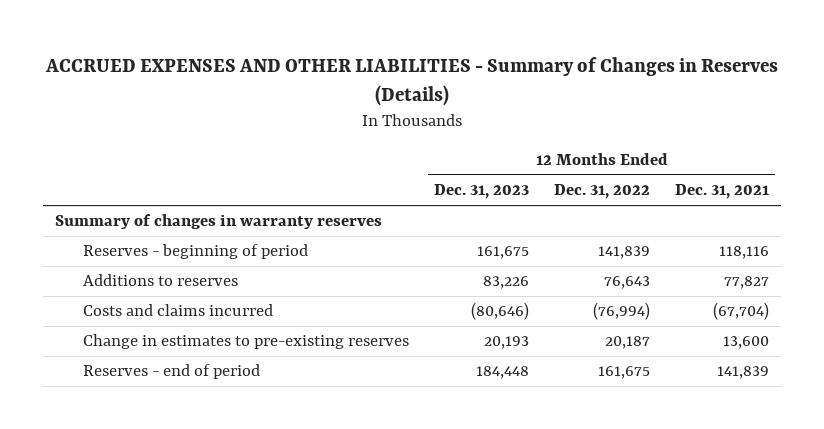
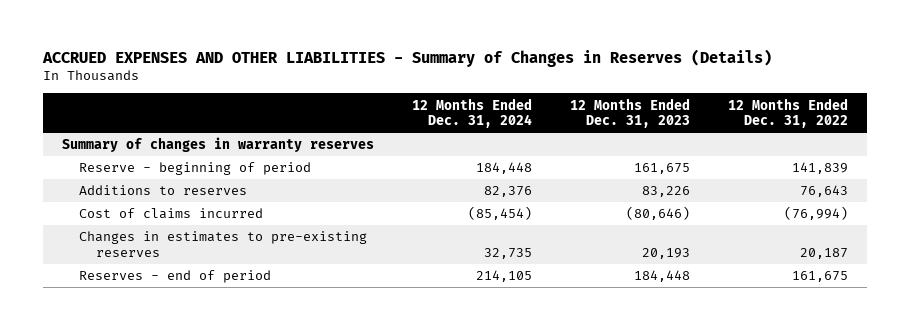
[674,184,769,200] Dec. 31, 2021 -> none
none -> [411,97,532,129] 12 Months Ended Dec. 31, 2024
[83,244,309,260] Reserves - beginning of period -> [78,162,311,176] Reserve - beginning of period
[83,304,274,317] Costs and claims incurred -> [78,208,263,220] Cost of claims incurred
[83,334,410,350] Change in estimates to pre-existing reserves -> [78,231,367,257] Changes in estimates to pre-existing reserves

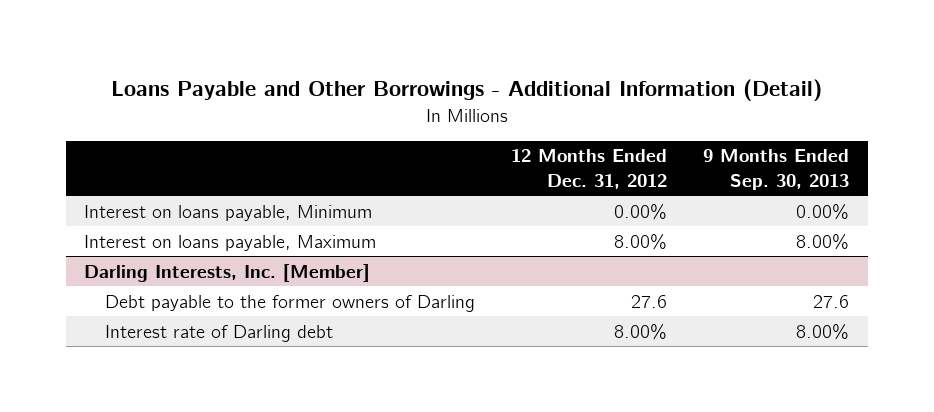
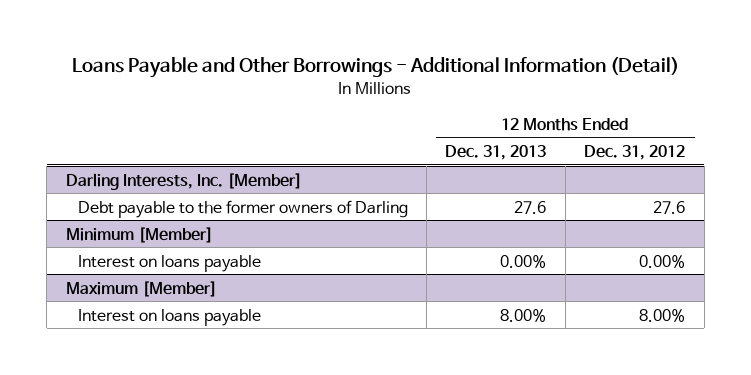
[703,149,850,190] 9 Months Ended Sep. 30, 2013 -> none
none -> [445,145,547,161] Dec. 31, 2013
[84,204,373,221] Interest on loans payable, Minimum -> none
[84,234,377,251] Interest on loans payable, Maximum -> none
[104,324,333,342] Interest rate of Darling debt -> none
none -> [65,226,213,243] Minimum [Member]
none -> [77,254,261,272] Interest on loans payable
none -> [65,280,217,297] Maximum [Member]
none -> [77,308,261,326] Interest on loans payable

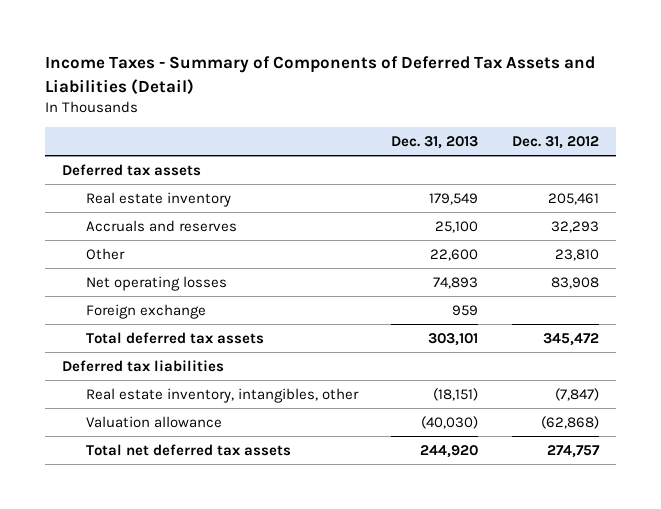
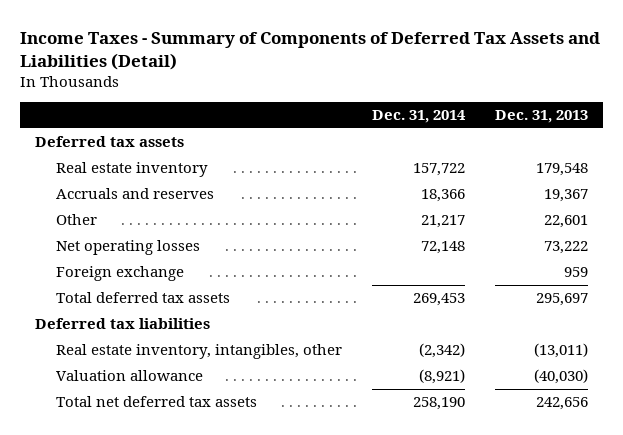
[511,135,599,149] Dec. 31, 2012 -> none
none -> [371,110,466,124] Dec. 31, 2014
[429,192,479,205] 179,549 -> [535,163,588,177] 179,548
[435,220,479,233] 25,100 -> [543,189,588,203] 19,367
[430,248,479,261] 22,600 -> [543,215,588,229] 22,601
[433,276,479,289] 74,893 -> [543,241,588,255] 73,222
[428,332,479,346] 303,101 -> [535,293,588,307] 295,697
[433,387,479,401] (18,151) -> [533,343,588,359] (13,011)
[420,444,479,458] 244,920 -> [535,397,588,411] 242,656

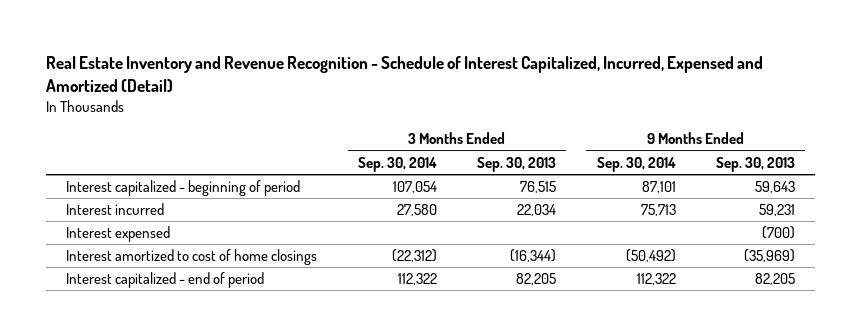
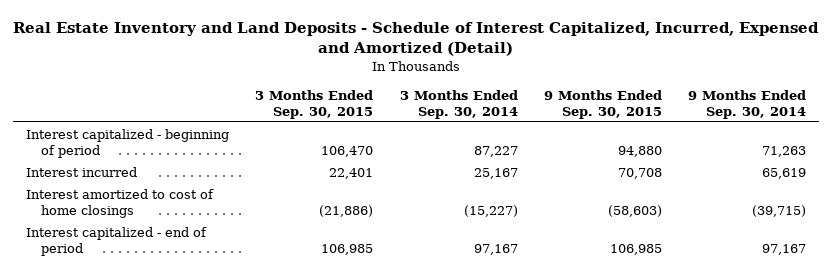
[46,56,764,93] Real Estate Inventory and Revenue Recognition - Schedule of Interest Capitalized, Incurred, Expensed and Amortized (Detail) -> [13,22,820,57] Real Estate Inventory and Land Deposits - Schedule of Interest Capitalized, Incurred, Expensed and Amortized (Detail)
[477,156,557,172] Sep. 30, 2013 -> none
[715,156,795,172] Sep. 30, 2013 -> none
none -> [255,89,374,119] 3 Months Ended Sep. 30, 2015
none -> [543,89,662,119] 9 Months Ended Sep. 30, 2015
[66,226,171,243] Interest expensed -> none
[392,181,437,194] 107,054 -> [473,145,518,157] 87,227
[641,181,676,194] 87,101 -> [762,145,807,157] 71,263
[396,204,437,217] 27,580 -> [473,167,518,179] 25,167
[640,204,676,217] 75,713 -> [762,167,807,179] 65,619
[391,249,437,263] (22,312) -> [463,204,518,217] (15,227)
[625,249,676,263] (50,492) -> [752,204,807,217] (39,715)
[397,273,437,286] 112,322 -> [473,243,518,255] 97,167
[636,273,676,286] 112,322 -> [762,243,807,255] 97,167

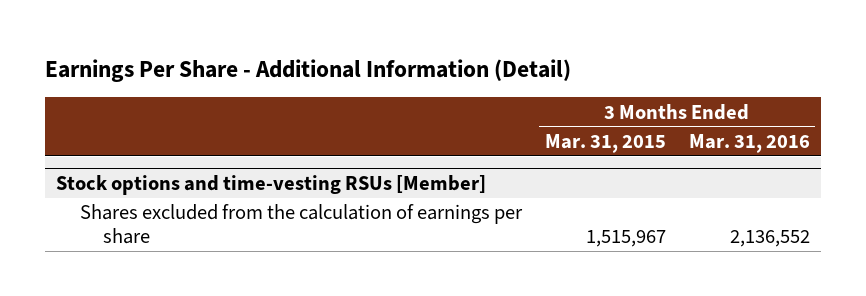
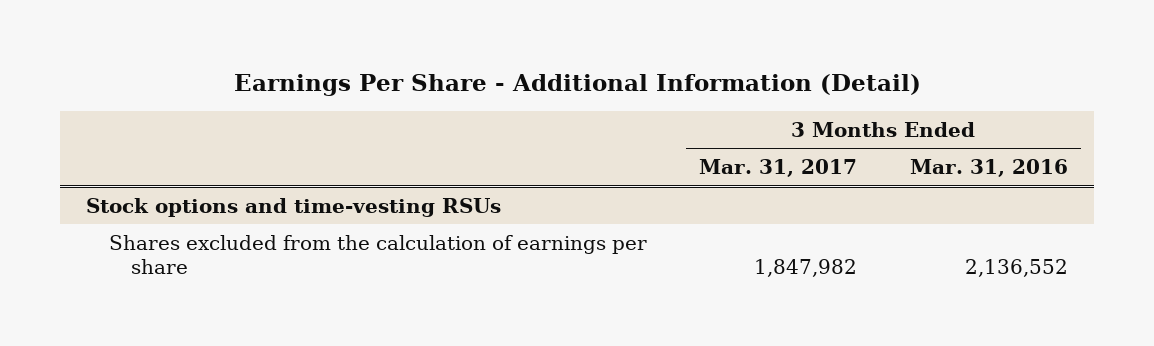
[544,134,666,154] Mar. 31, 2015 -> none
none -> [699,159,858,178] Mar. 31, 2017
[56,175,487,196] Stock options and time-vesting RSUs [Member] -> [86,197,502,217] Stock options and time-vesting RSUs

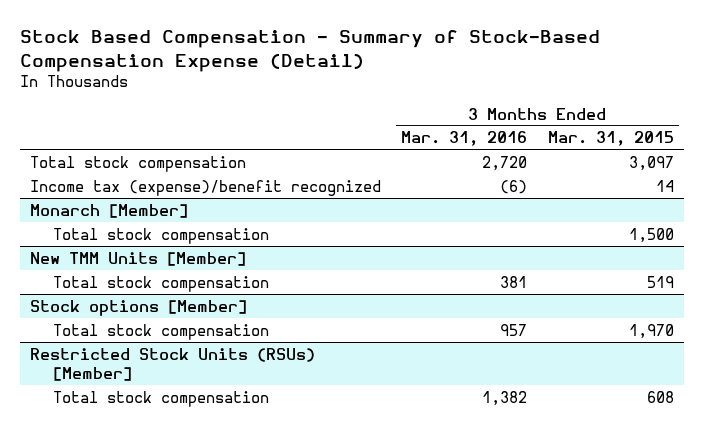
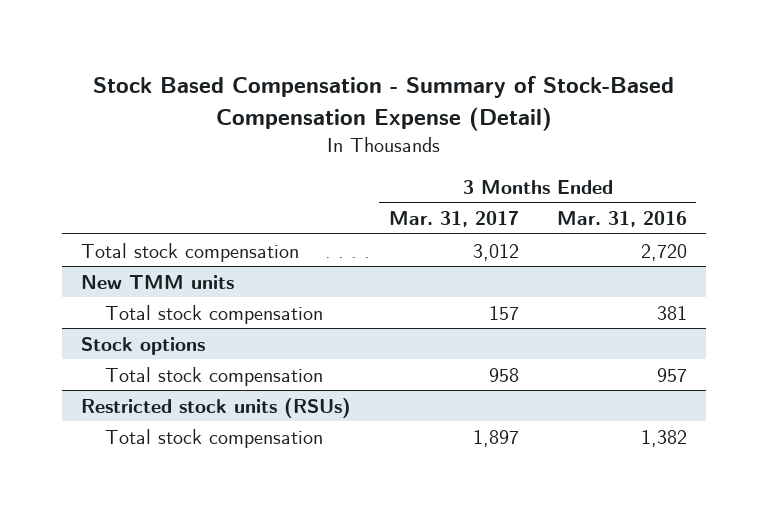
[547,131,674,147] Mar. 31, 2015 -> none
none -> [388,211,519,228] Mar. 31, 2017
[30,179,382,196] Income tax (expense)/benefit recognized -> none
[30,203,189,218] Monarch [Member] -> none
[52,227,269,244] Total stock compensation -> none
[30,251,247,266] New TMM Units [Member] -> [80,274,234,289] New TMM units
[30,299,248,316] Stock options [Member] -> [80,336,205,355] Stock options
[30,347,316,381] Restricted Stock Units (RSUs) [Member] -> [80,397,351,418] Restricted stock units (RSUs)

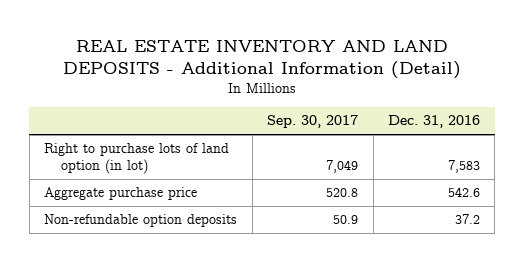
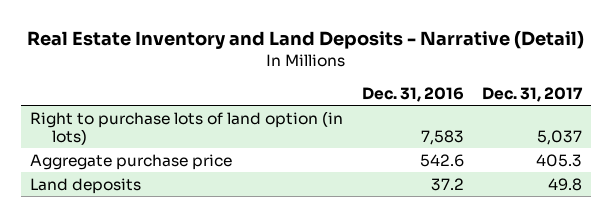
[63,39,462,79] REAL ESTATE INVENTORY AND LAND DEPOSITS - Additional Information (Detail) -> [27,31,585,50] Real Estate Inventory and Land Deposits - Narrative (Detail)
[267,115,359,129] Sep. 30, 2017 -> none
none -> [481,87,583,103] Dec. 31, 2017
[44,143,230,175] Right to purchase lots of land option (in lot) -> [30,110,344,145] Right to purchase lots of land option (in lots)
[44,214,238,228] Non-refundable option deposits -> [30,177,142,194] Land deposits

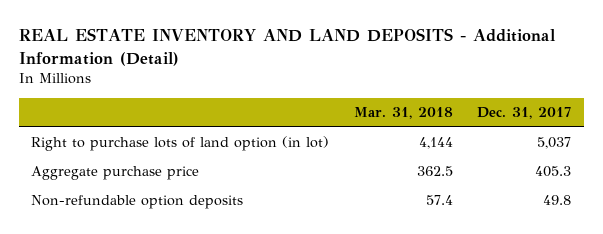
[27,31,585,50] Real Estate Inventory and Land Deposits - Narrative (Detail) -> [19,28,557,66] REAL ESTATE INVENTORY AND LAND DEPOSITS - Additional Information (Detail)
[361,87,464,103] Dec. 31, 2016 -> none
none -> [353,107,453,120] Mar. 31, 2018
[30,110,344,145] Right to purchase lots of land option (in lots) -> [31,136,330,152] Right to purchase lots of land option (in lot)
[30,177,142,194] Land deposits -> [31,195,244,210] Non-refundable option deposits

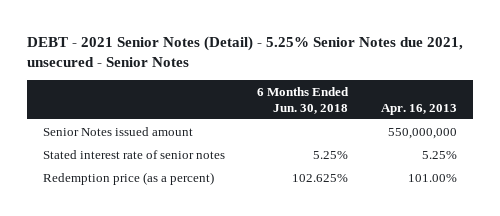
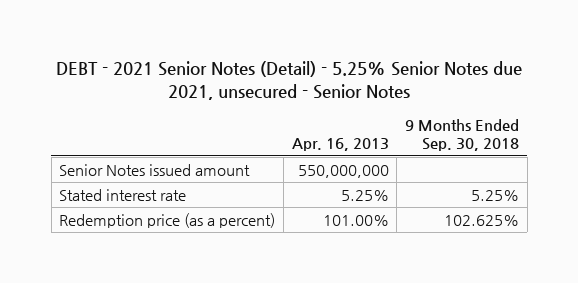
[257,86,350,114] 6 Months Ended Jun. 30, 2018 -> none
none -> [404,119,519,152] 9 Months Ended Sep. 30, 2018
[42,149,225,159] Stated interest rate of senior notes -> [59,188,187,201] Stated interest rate

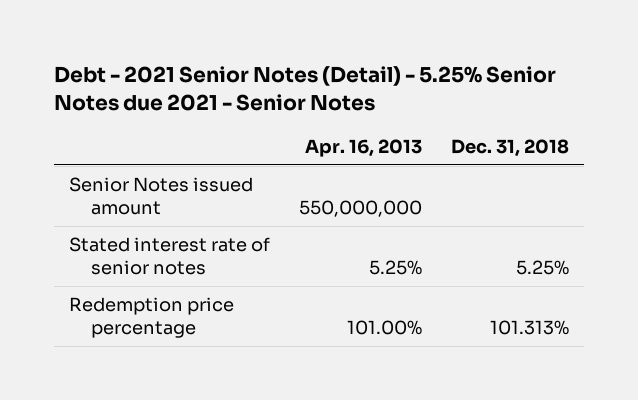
[56,61,523,101] DEBT - 2021 Senior Notes (Detail) - 5.25% Senior Notes due 2021, unsecured - Senior Notes -> [54,66,557,112] Debt - 2021 Senior Notes (Detail) - 5.25% Senior Notes due 2021 - Senior Notes
[404,119,519,152] 9 Months Ended Sep. 30, 2018 -> none
none -> [451,138,570,157] Dec. 31, 2018
[59,188,187,201] Stated interest rate -> [68,236,270,275] Stated interest rate of senior notes
[59,212,276,228] Redemption price (as a percent) -> [68,296,234,338] Redemption price percentage

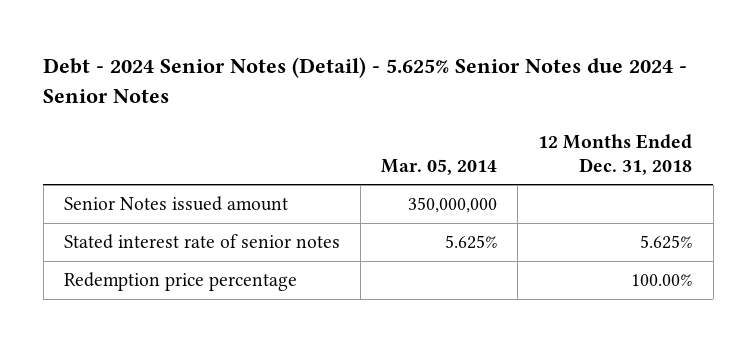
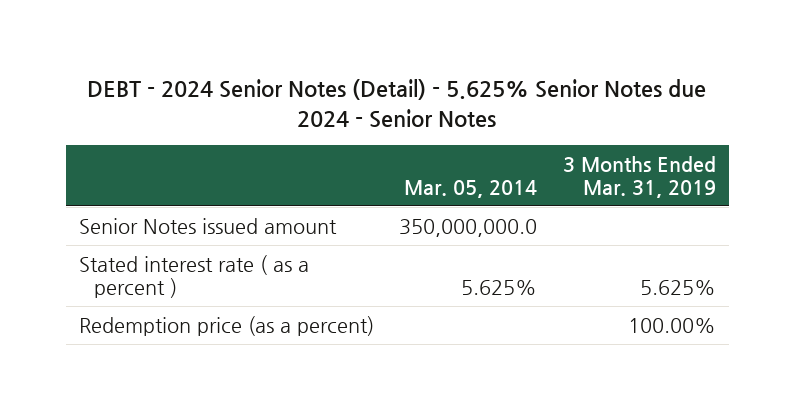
[43,57,688,104] Debt - 2024 Senior Notes (Detail) - 5.625% Senior Notes due 2024 - Senior Notes -> [87,78,707,128] DEBT - 2024 Senior Notes (Detail) - 5.625% Senior Notes due 2024 - Senior Notes
[538,133,693,175] 12 Months Ended Dec. 31, 2018 -> none
none -> [562,155,716,198] 3 Months Ended Mar. 31, 2019
[408,197,498,214] 350,000,000 -> [399,218,538,237] 350,000,000.0
[63,234,340,250] Stated interest rate of senior notes -> [78,254,309,298] Stated interest rate ( as a percent )
[63,272,297,292] Redemption price percentage -> [78,315,374,336] Redemption price (as a percent)

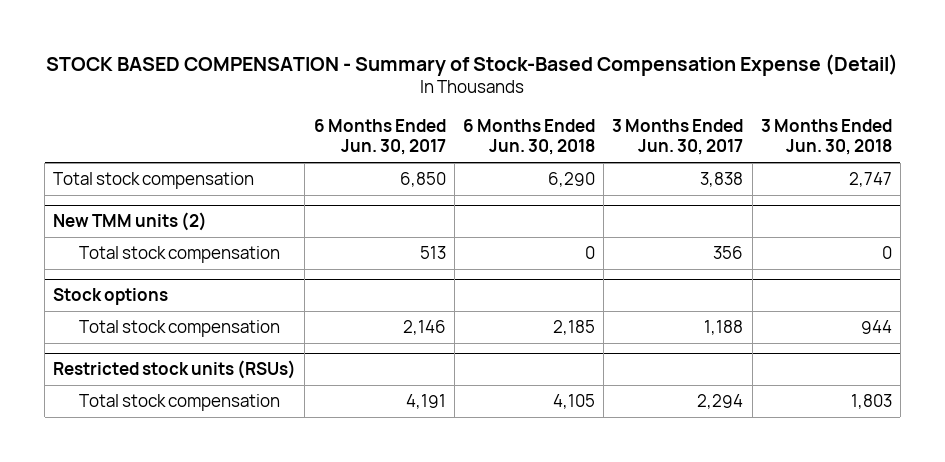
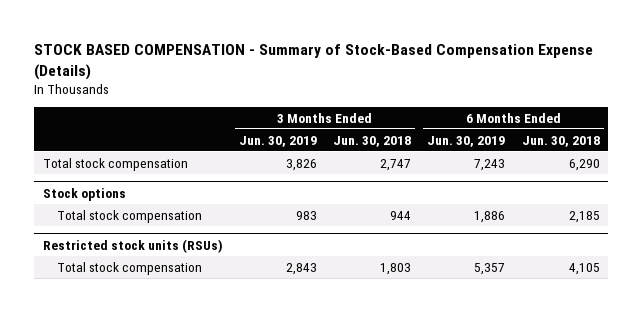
[46,53,899,76] STOCK BASED COMPENSATION - Summary of Stock-Based Compensation Expense (Detail) -> [34,43,594,80] STOCK BASED COMPENSATION - Summary of Stock-Based Compensation Expense (Details)
[313,119,446,156] 6 Months Ended Jun. 30, 2017 -> none
[612,119,744,156] 3 Months Ended Jun. 30, 2017 -> none
none -> [238,135,317,147] Jun. 30, 2019
none -> [427,135,506,147] Jun. 30, 2019
[53,212,208,232] New TMM units (2) -> none
[78,246,280,264] Total stock compensation -> none

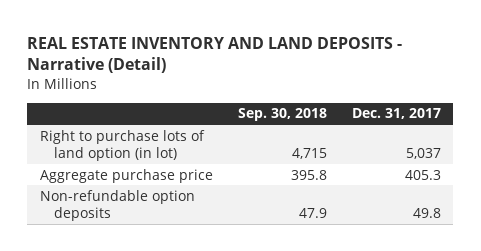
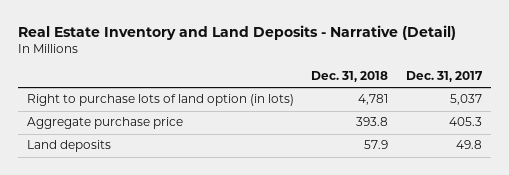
[27,36,403,74] REAL ESTATE INVENTORY AND LAND DEPOSITS - Narrative (Detail) -> [17,24,456,40] Real Estate Inventory and Land Deposits - Narrative (Detail)
[237,108,327,122] Sep. 30, 2018 -> none
none -> [311,71,389,83] Dec. 31, 2018
[39,129,205,162] Right to purchase lots of land option (in lot) -> [26,94,294,107] Right to purchase lots of land option (in lots)
[39,189,195,222] Non-refundable option deposits -> [26,140,111,153] Land deposits

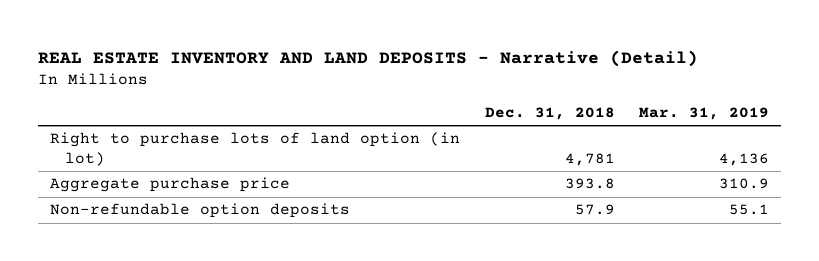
[17,24,456,40] Real Estate Inventory and Land Deposits - Narrative (Detail) -> [38,49,699,67] REAL ESTATE INVENTORY AND LAND DEPOSITS - Narrative (Detail)
[405,71,483,83] Dec. 31, 2017 -> none
none -> [639,107,770,121] Mar. 31, 2019
[26,94,294,107] Right to purchase lots of land option (in lots) -> [50,132,461,167] Right to purchase lots of land option (in lot)
[26,140,111,153] Land deposits -> [50,203,351,219] Non-refundable option deposits

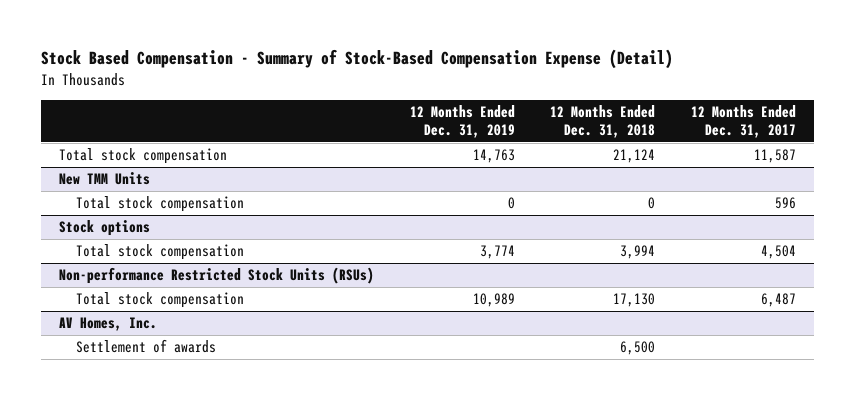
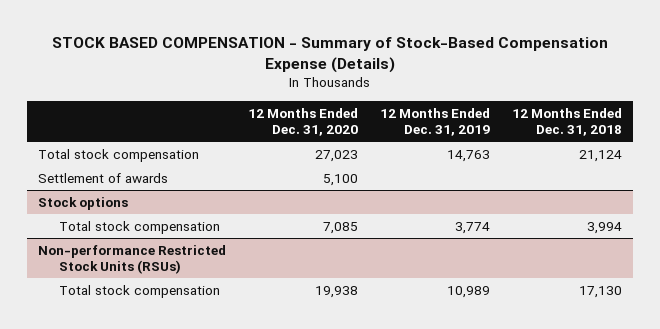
[40,49,673,70] Stock Based Compensation - Summary of Stock-Based Compensation Expense (Detail) -> [52,37,609,74] STOCK BASED COMPENSATION - Summary of Stock-Based Compensation Expense (Details)
[691,105,797,138] 12 Months Ended Dec. 31, 2017 -> none
none -> [248,107,359,136] 12 Months Ended Dec. 31, 2020
[58,172,150,186] New TMM Units -> none
[76,196,245,213] Total stock compensation -> none
none -> [38,172,169,183] Settlement of awards
[58,317,157,332] AV Homes, Inc. -> none
[76,339,217,354] Settlement of awards -> none

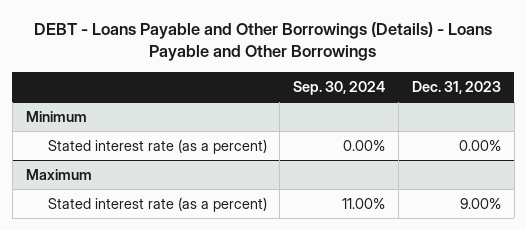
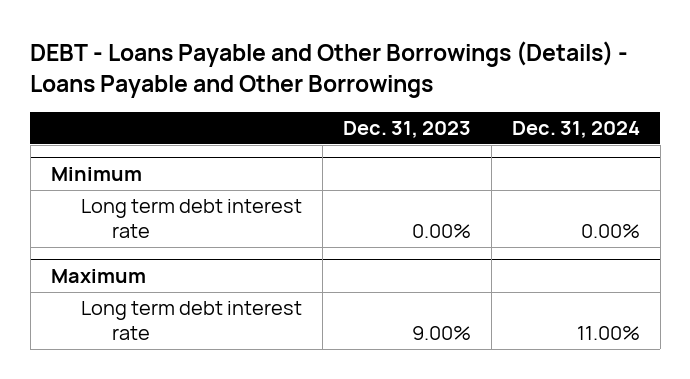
[293,80,386,95] Sep. 30, 2024 -> none
none -> [511,120,640,138] Dec. 31, 2024
[47,139,267,155] Stated interest rate (as a percent) -> [81,199,303,239] Long term debt interest rate
[47,197,267,213] Stated interest rate (as a percent) -> [81,301,303,341] Long term debt interest rate

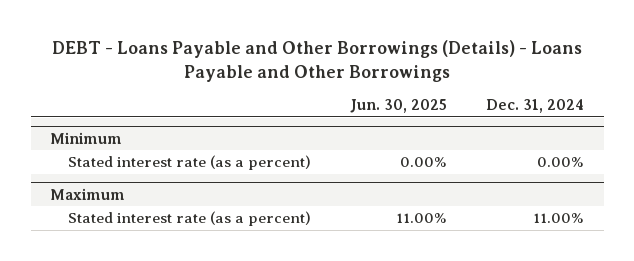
[343,120,472,138] Dec. 31, 2023 -> none
none -> [350,99,448,114] Jun. 30, 2025
[81,199,303,239] Long term debt interest rate -> [67,155,311,171] Stated interest rate (as a percent)
[81,301,303,341] Long term debt interest rate -> [67,211,311,227] Stated interest rate (as a percent)

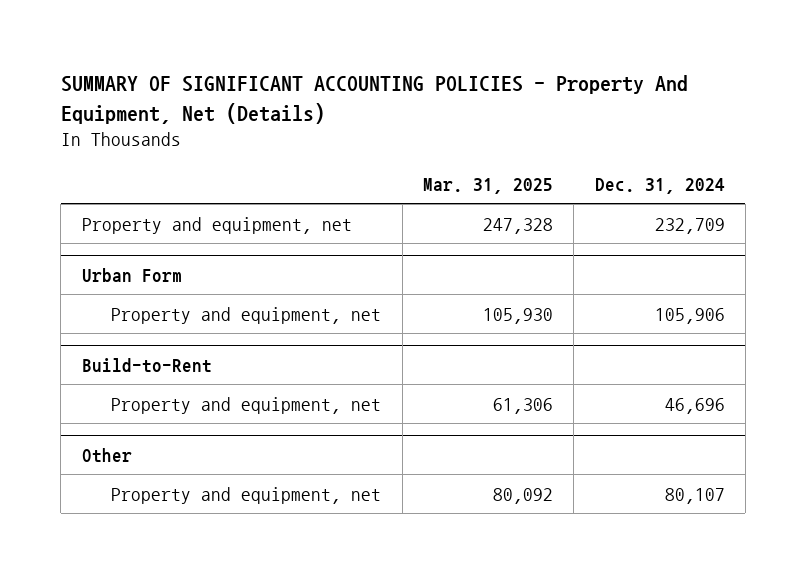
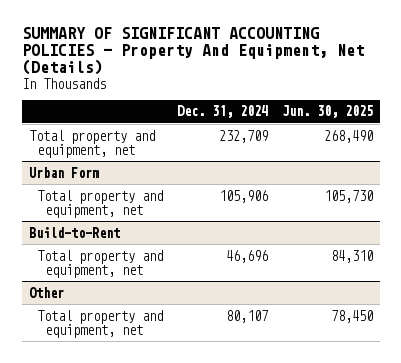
[423,177,554,194] Mar. 31, 2025 -> none
none -> [281,105,373,119] Jun. 30, 2025
[81,216,352,234] Property and equipment, net -> [28,129,155,159] Total property and equipment, net
[111,306,382,324] Property and equipment, net -> [36,189,163,219] Total property and equipment, net
[111,396,382,414] Property and equipment, net -> [36,249,163,279] Total property and equipment, net
[111,486,382,504] Property and equipment, net -> [36,309,163,339] Total property and equipment, net

